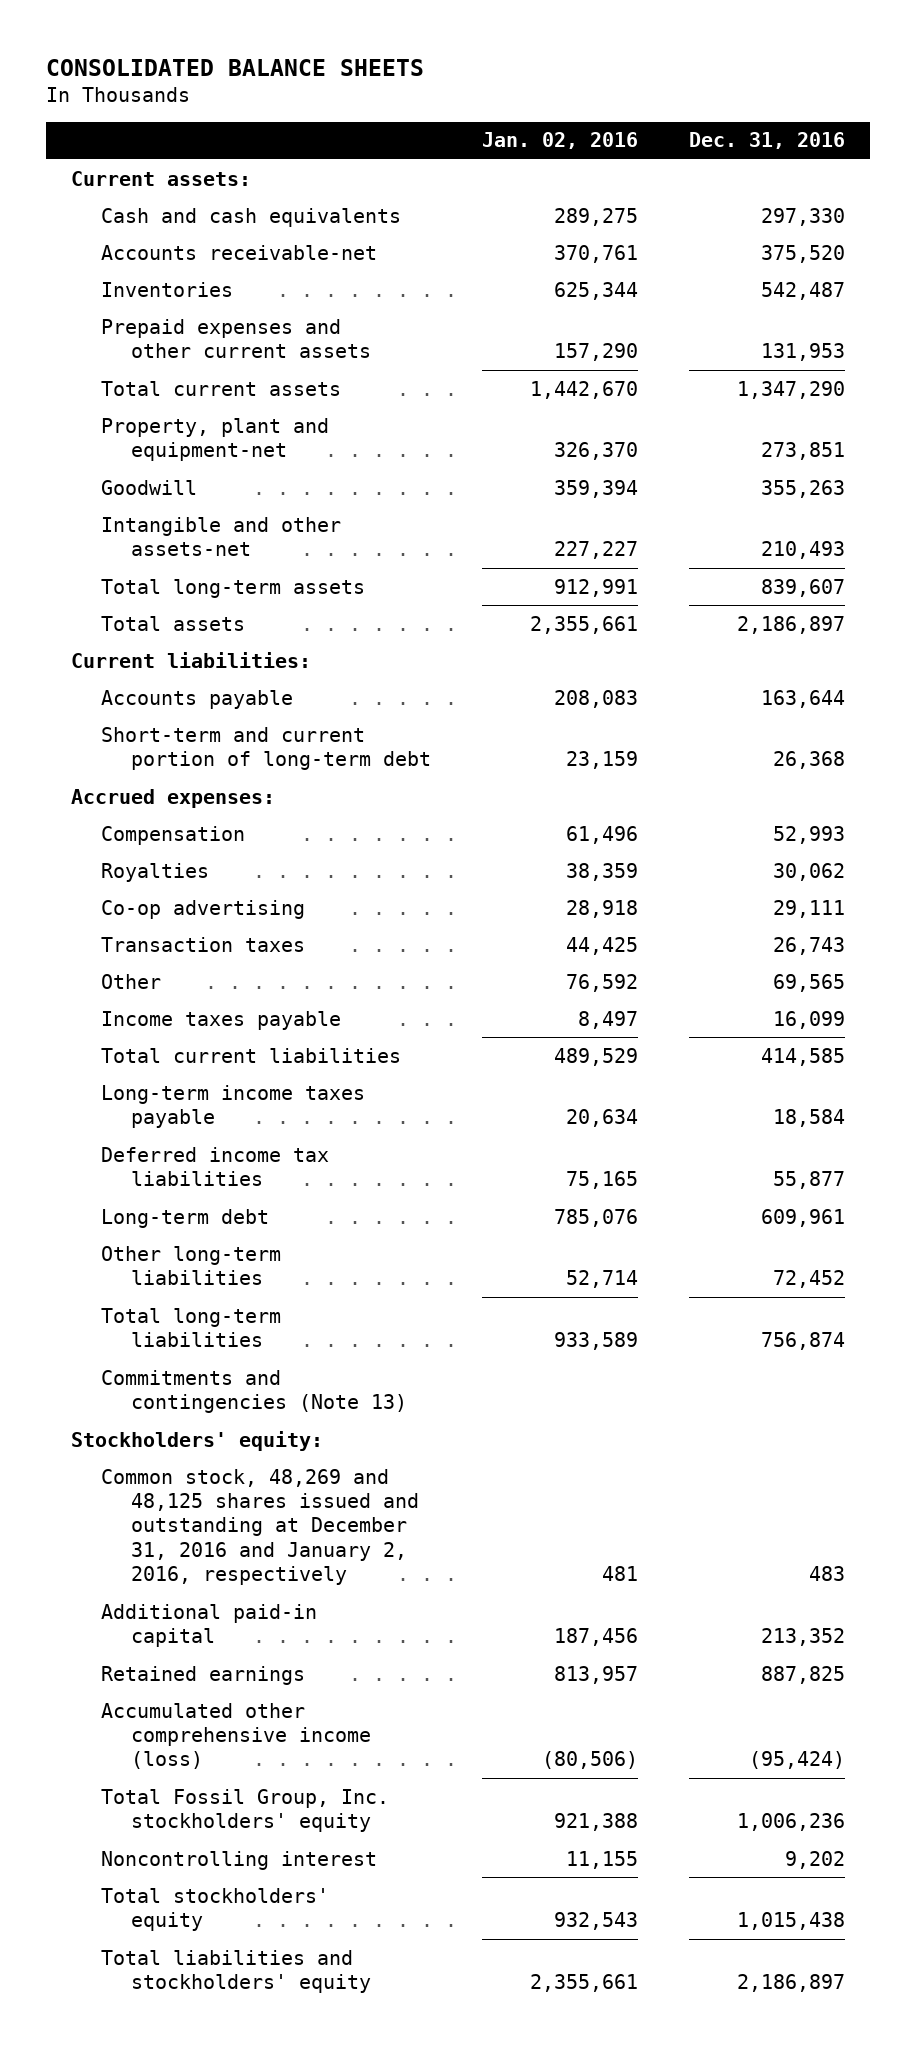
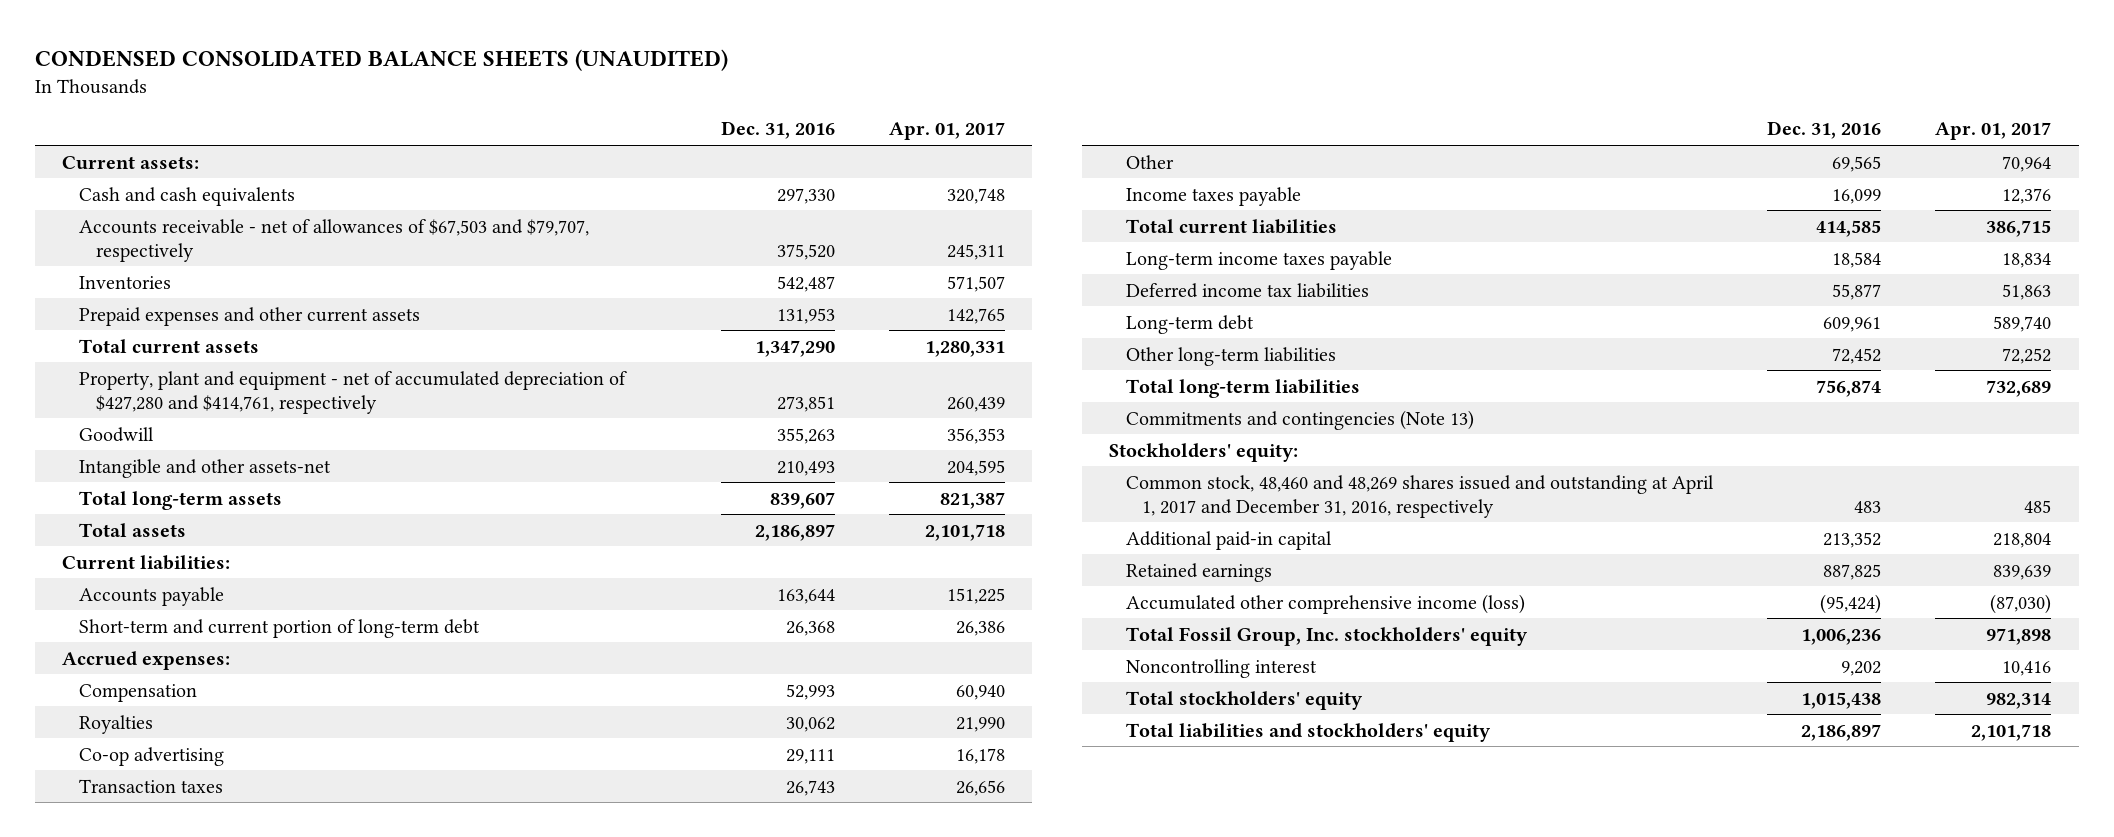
[45,59,424,77] CONSOLIDATED BALANCE SHEETS -> [35,49,729,72] CONDENSED CONSOLIDATED BALANCE SHEETS (UNAUDITED)
[481,132,638,150] Jan. 02, 2016 -> none
none -> [888,122,1005,141] Apr. 01, 2017
[101,244,378,260] Accounts receivable-net -> [79,218,590,262] Accounts receivable - net of allowances of $67,503 and $79,707, respectively
[101,417,330,462] Property, plant and equipment-net -> [79,370,628,414] Property, plant and equipment - net of accumulated depreciation of $427,280 and $414,761, respectively
[101,1468,420,1586] Common stock, 48,269 and 48,125 shares issued and outstanding at December 31, 2016 and January 2, 2016, respectively -> [1125,474,1714,518] Common stock, 48,460 and 48,269 shares issued and outstanding at April 1, 2017 and December 31, 2016, respectively

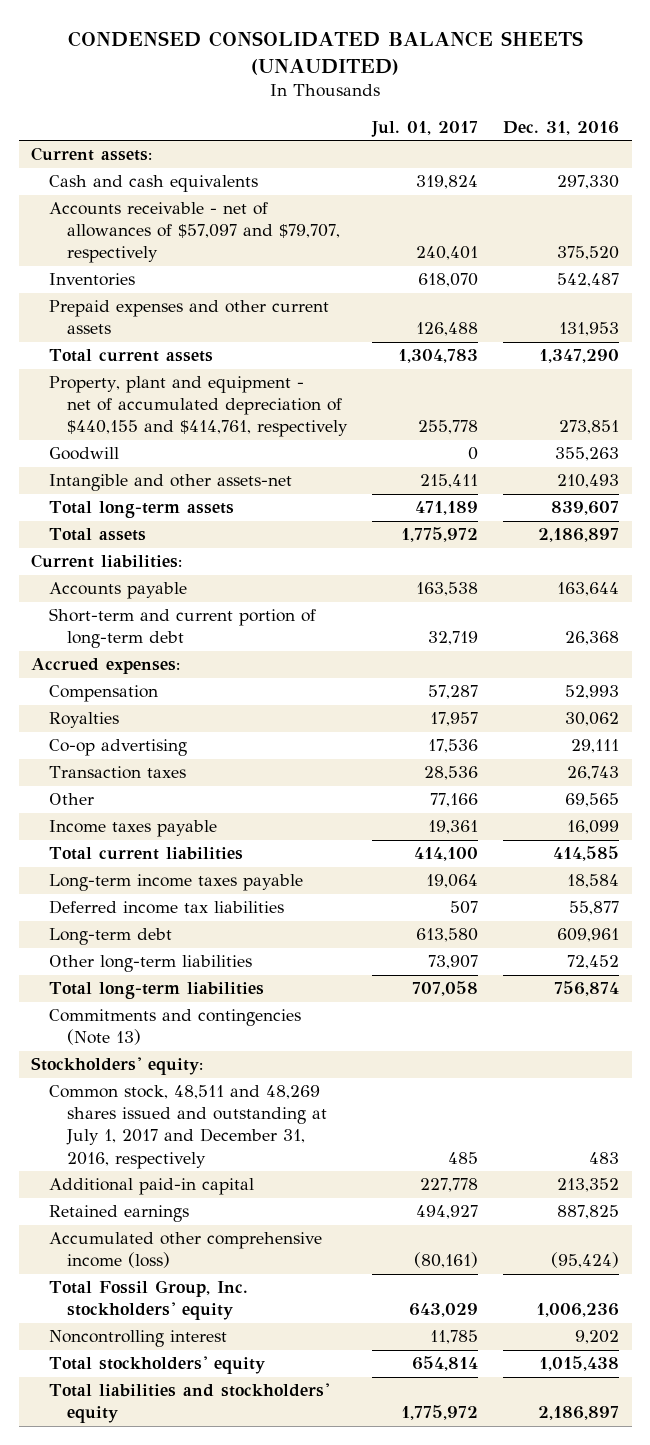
[888,122,1005,141] Apr. 01, 2017 -> none
none -> [371,120,479,137] Jul. 01, 2017
[79,218,590,262] Accounts receivable - net of allowances of $67,503 and $79,707, respectively -> [49,202,341,264] Accounts receivable - net of allowances of $57,097 and $79,707, respectively
[79,370,628,414] Property, plant and equipment - net of accumulated depreciation of $427,280 and $414,761, respectively -> [49,376,349,438] Property, plant and equipment - net of accumulated depreciation of $440,155 and $414,761, respectively
[1125,474,1714,518] Common stock, 48,460 and 48,269 shares issued and outstanding at April 1, 2017 and December 31, 2016, respectively -> [49,1085,328,1169] Common stock, 48,511 and 48,269 shares issued and outstanding at July 1, 2017 and December 31, 2016, respectively

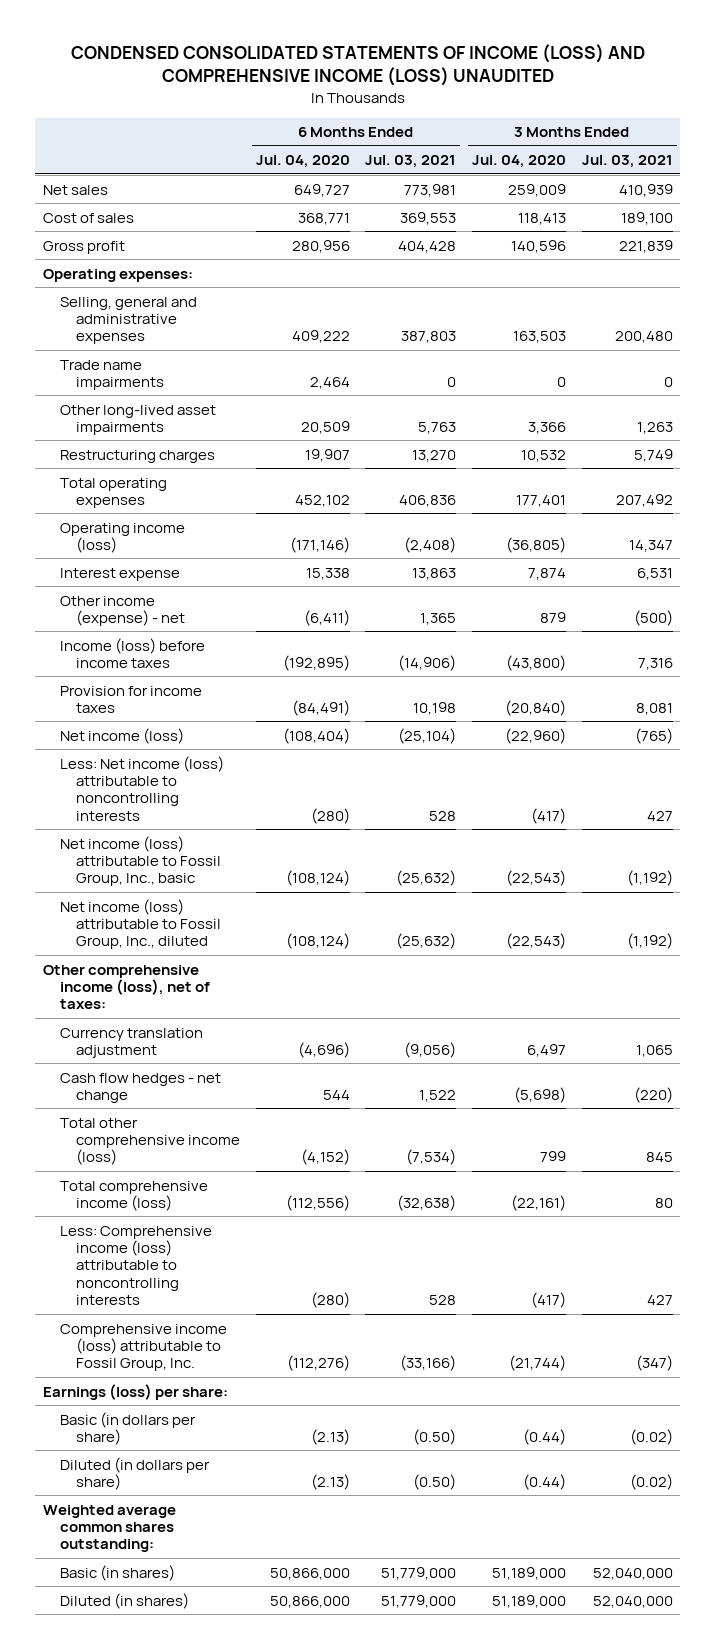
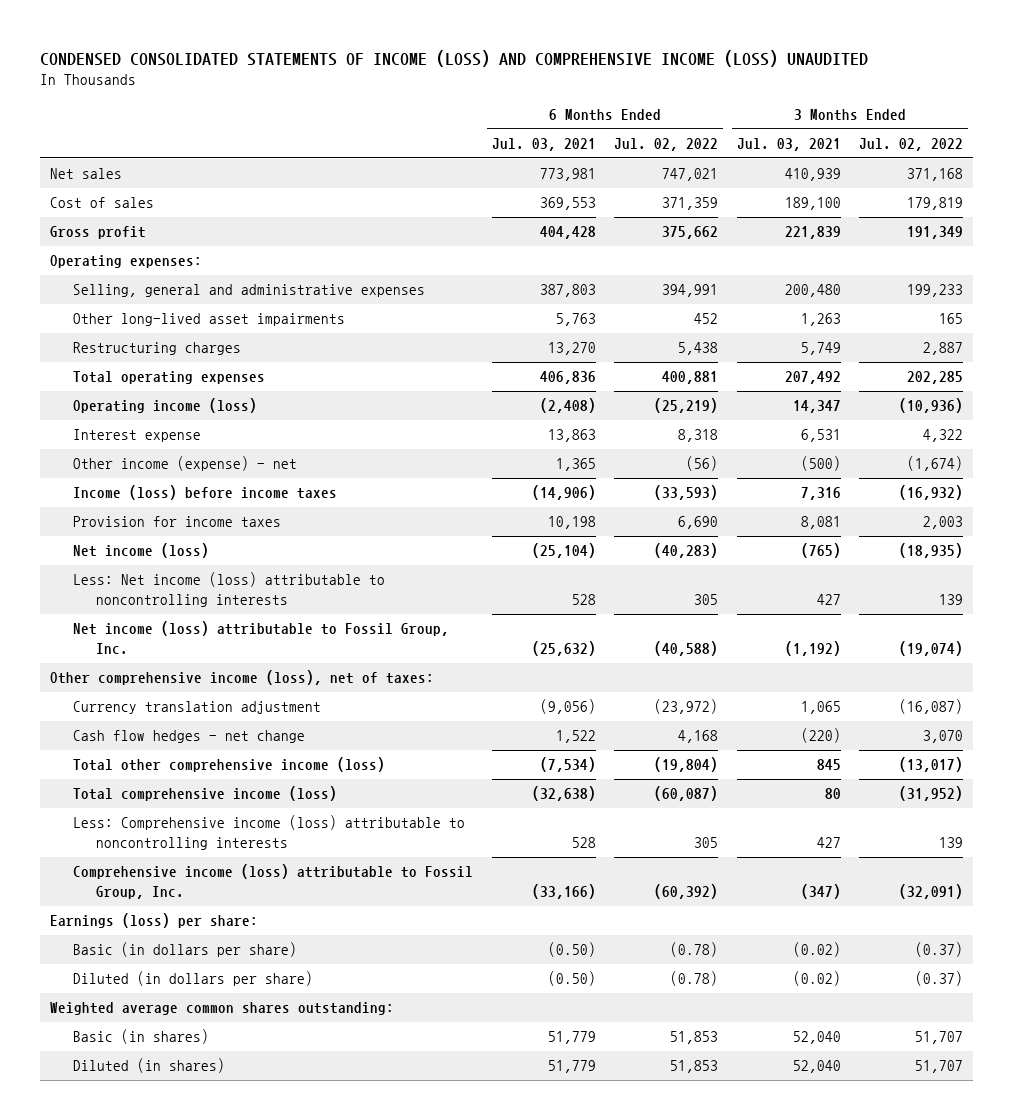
[255,155,350,169] Jul. 04, 2020 -> none
[472,155,567,169] Jul. 04, 2020 -> none
none -> [614,137,719,151] Jul. 02, 2022
none -> [859,137,964,151] Jul. 02, 2022
[59,359,165,390] Trade name impairments -> none
[59,898,222,950] Net income (loss) attributable to Fossil Group, Inc., diluted -> none
[59,835,222,887] Net income (loss) attributable to Fossil Group, Inc., basic -> [72,621,449,654] Net income (loss) attributable to Fossil Group, Inc.
[381,1566,457,1580] 51,779,000 -> [547,1031,596,1045] 51,779
[592,1567,673,1580] 52,040,000 -> [792,1031,841,1045] 52,040
[381,1594,457,1608] 51,779,000 -> [547,1060,596,1074] 51,779
[592,1595,673,1608] 52,040,000 -> [792,1060,841,1074] 52,040

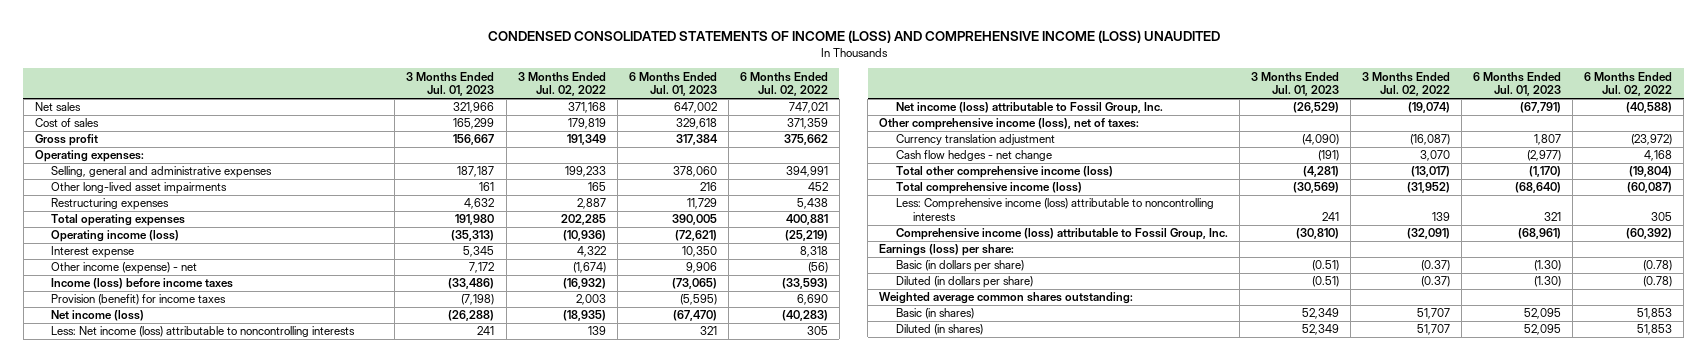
[491,137,596,151] Jul. 03, 2021 -> none
[736,137,841,151] Jul. 03, 2021 -> none
none -> [406,71,495,97] 3 Months Ended Jul. 01, 2023
none -> [628,71,717,97] 6 Months Ended Jul. 01, 2023
[72,342,241,356] Restructuring charges -> [51,198,170,211] Restructuring expenses
[72,516,281,528] Provision for income taxes -> [51,294,227,306] Provision (benefit) for income taxes

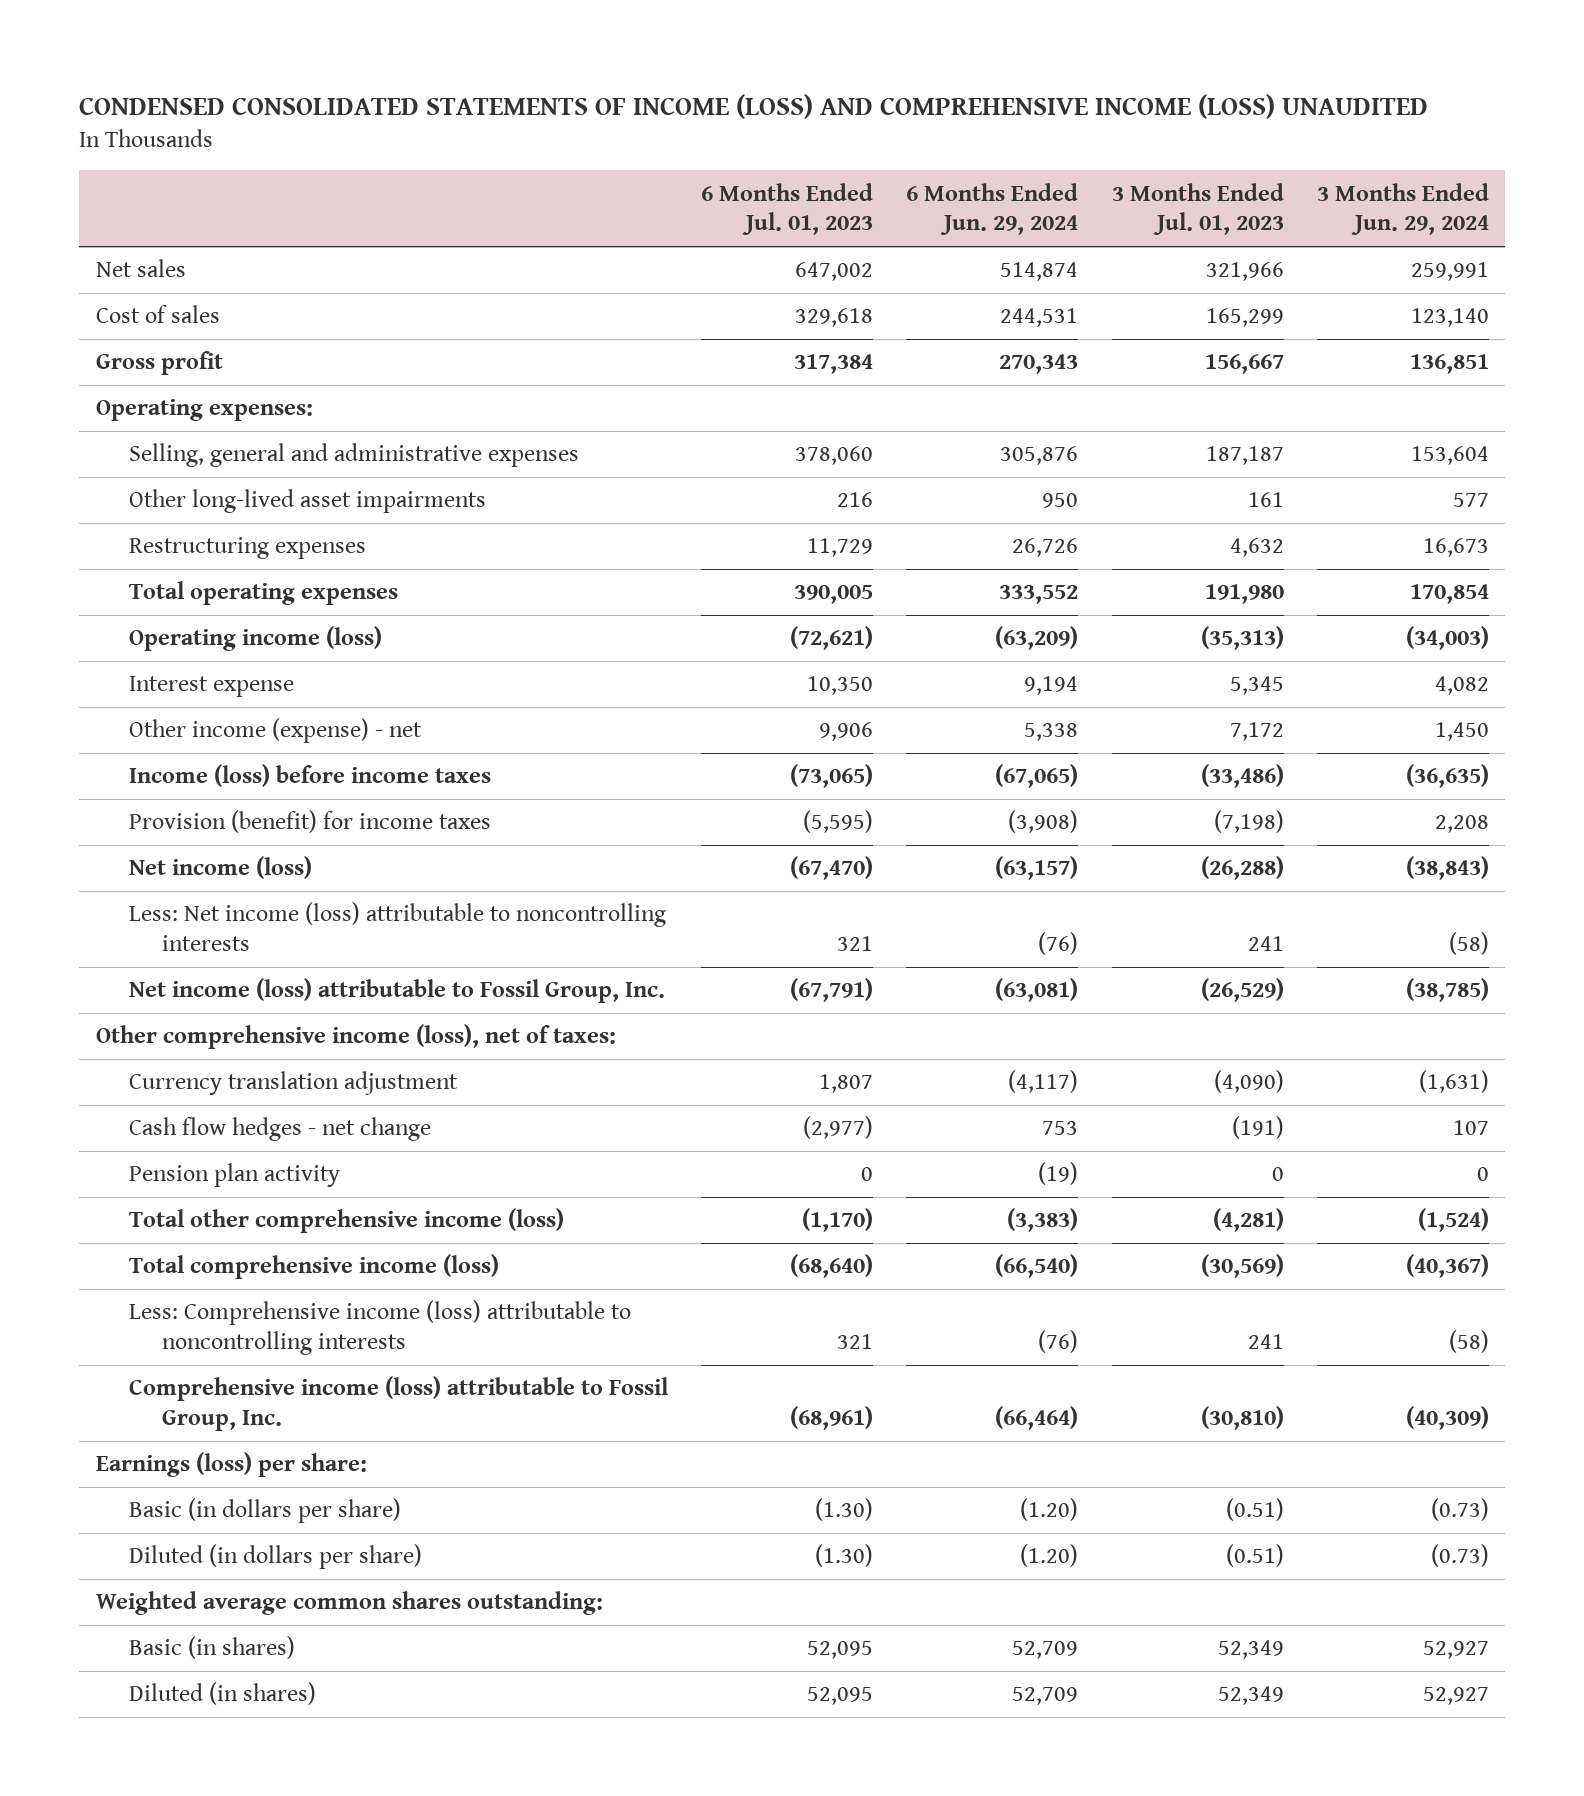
[517,71,606,97] 3 Months Ended Jul. 02, 2022 -> none
[739,71,828,97] 6 Months Ended Jul. 02, 2022 -> none
none -> [906,182,1079,236] 6 Months Ended Jun. 29, 2024
none -> [1316,182,1489,236] 3 Months Ended Jun. 29, 2024
none -> [129,1163,341,1188] Pension plan activity

